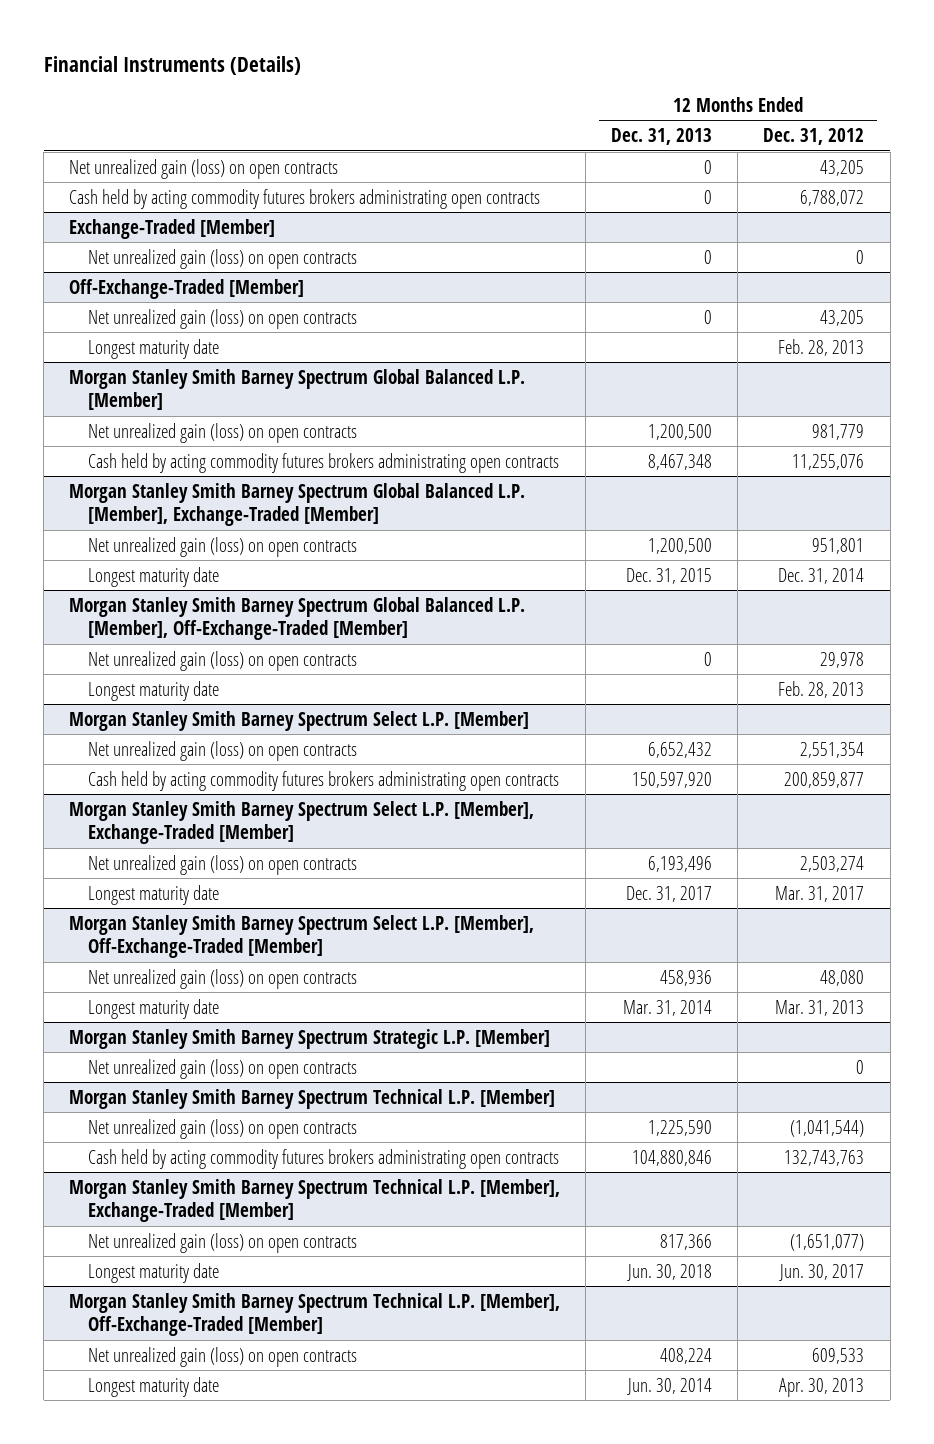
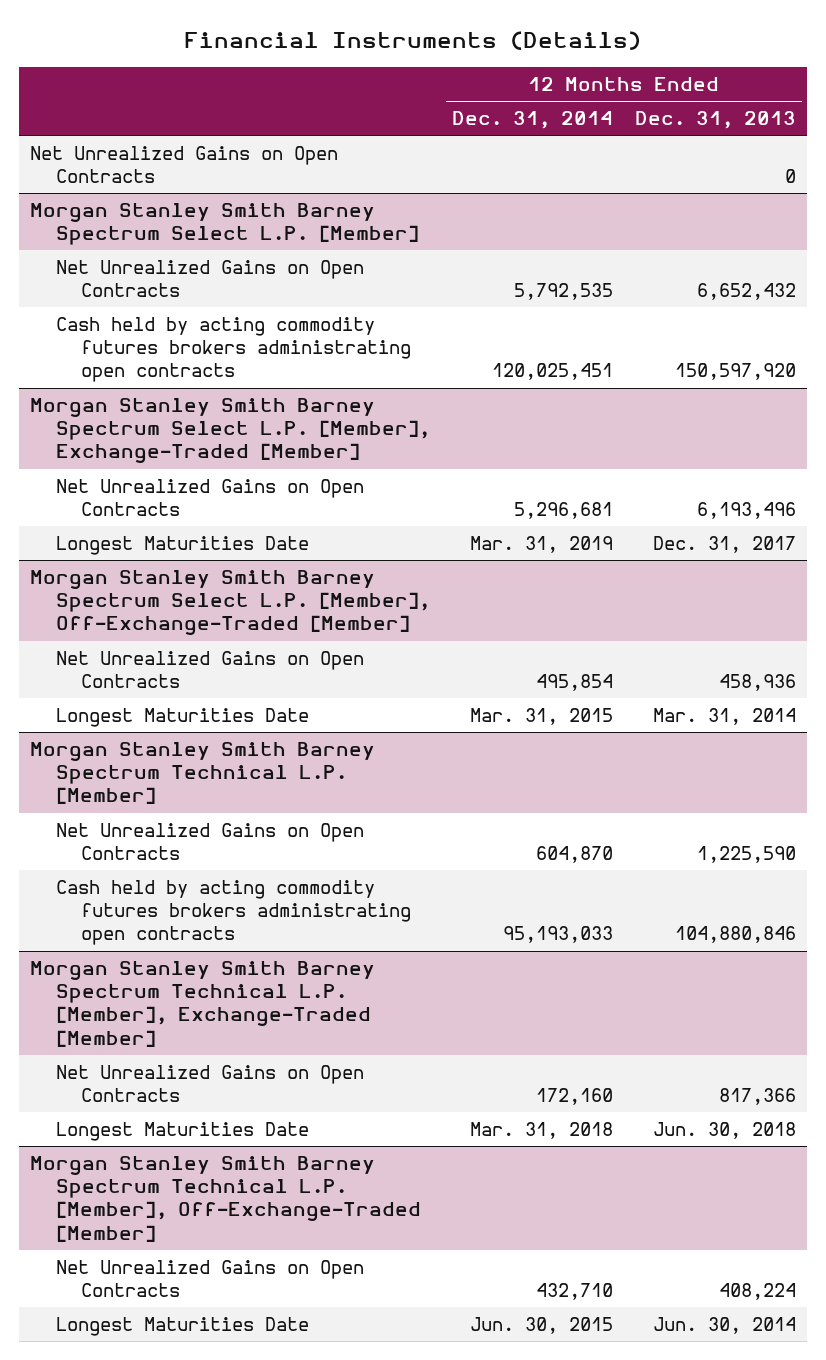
[763,128,865,146] Dec. 31, 2012 -> none
none -> [451,111,613,130] Dec. 31, 2014
[69,188,541,209] Cash held by acting commodity futures brokers administrating open contracts -> none
[69,218,276,239] Exchange-Traded [Member] -> none
[88,248,358,269] Net unrealized gain (loss) on open contracts -> none
[69,278,305,299] Off-Exchange-Traded [Member] -> none
[88,308,358,329] Net unrealized gain (loss) on open contracts -> none
[88,338,220,359] Longest maturity date -> none
[69,368,526,411] Morgan Stanley Smith Barney Spectrum Global Balanced L.P. [Member] -> none
[88,422,358,443] Net unrealized gain (loss) on open contracts -> none
[88,452,560,473] Cash held by acting commodity futures brokers administrating open contracts -> none
[69,482,526,527] Morgan Stanley Smith Barney Spectrum Global Balanced L.P. [Member], Exchange-Traded [Member] -> none
[88,536,358,557] Net unrealized gain (loss) on open contracts -> none
[88,566,220,587] Longest maturity date -> none
[69,596,526,641] Morgan Stanley Smith Barney Spectrum Global Balanced L.P. [Member], Off-Exchange-Traded [Member] -> none
[88,650,358,671] Net unrealized gain (loss) on open contracts -> none
[88,680,220,701] Longest maturity date -> none
[69,158,339,179] Net unrealized gain (loss) on open contracts -> [30,146,339,184] Net Unrealized Gains on Open Contracts
[88,740,358,761] Net unrealized gain (loss) on open contracts -> [55,260,364,298] Net Unrealized Gains on Open Contracts
[88,854,358,875] Net unrealized gain (loss) on open contracts -> [55,479,364,517] Net Unrealized Gains on Open Contracts
[88,884,220,905] Longest maturity date -> [55,536,309,556] Longest Maturities Date
[69,1028,551,1049] Morgan Stanley Smith Barney Spectrum Strategic L.P. [Member] -> none
[88,1058,358,1079] Net unrealized gain (loss) on open contracts -> none
[88,968,358,989] Net unrealized gain (loss) on open contracts -> [55,651,364,689] Net Unrealized Gains on Open Contracts
[88,998,220,1019] Longest maturity date -> [55,708,309,728] Longest Maturities Date
[88,1118,358,1139] Net unrealized gain (loss) on open contracts -> [55,823,364,861] Net Unrealized Gains on Open Contracts
[88,1232,358,1253] Net unrealized gain (loss) on open contracts -> [55,1065,364,1103] Net Unrealized Gains on Open Contracts
[88,1262,220,1283] Longest maturity date -> [55,1122,309,1142] Longest Maturities Date
[88,1346,358,1367] Net unrealized gain (loss) on open contracts -> [55,1260,364,1298] Net Unrealized Gains on Open Contracts
[88,1376,220,1397] Longest maturity date -> [55,1317,309,1337] Longest Maturities Date

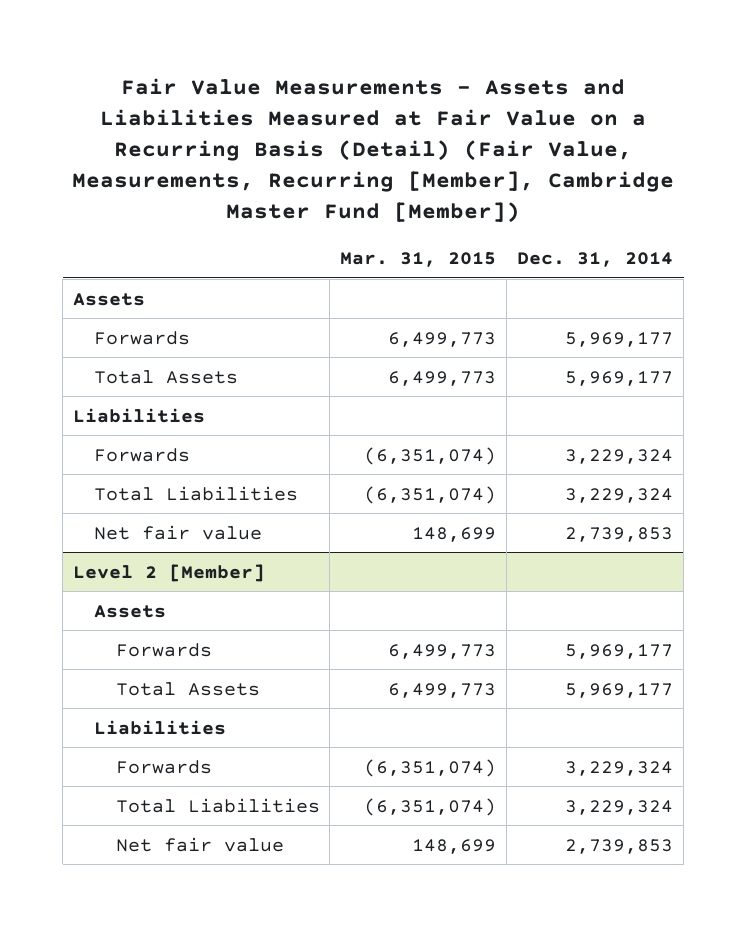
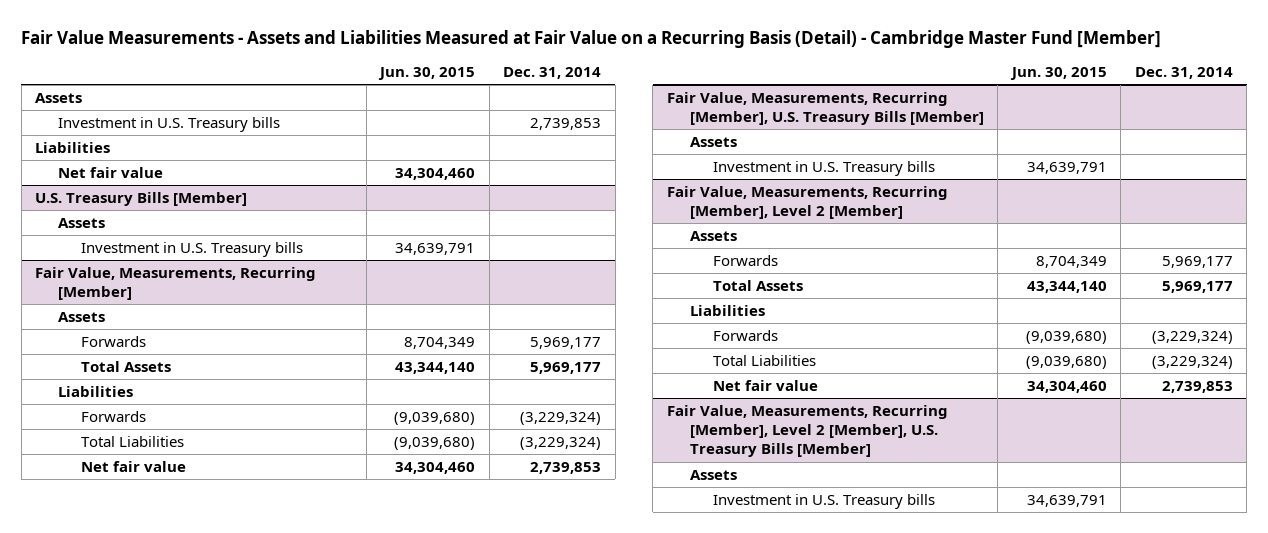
[72,78,675,224] Fair Value Measurements - Assets and Liabilities Measured at Fair Value on a Recurring Basis (Detail) (Fair Value, Measurements, Recurring [Member], Cambridge Master Fund [Member]) -> [21,30,1162,49] Fair Value Measurements - Assets and Liabilities Measured at Fair Value on a Recurring Basis (Detail) - Cambridge Master Fund [Member]
[340,251,497,267] Mar. 31, 2015 -> none
none -> [378,67,476,81] Jun. 30, 2015
none -> [58,116,281,132] Investment in U.S. Treasury bills
none -> [35,141,111,153] Liabilities
none -> [58,166,164,178] Net fair value
none -> [35,191,248,206] U.S. Treasury Bills [Member]
none -> [58,217,106,228] Assets
none -> [81,241,304,257] Investment in U.S. Treasury bills
none -> [35,266,317,301] Fair Value, Measurements, Recurring [Member]
none -> [58,311,106,322] Assets
[565,448,674,464] 3,229,324 -> [520,411,602,425] (3,229,324)
[565,487,674,503] 3,229,324 -> [520,436,602,450] (3,229,324)
[73,563,266,582] Level 2 [Member] -> none
none -> [666,91,984,126] Fair Value, Measurements, Recurring [Member], U.S. Treasury Bills [Member]
none -> [712,160,935,176] Investment in U.S. Treasury bills
none -> [666,185,948,220] Fair Value, Measurements, Recurring [Member], Level 2 [Member]
none -> [689,230,737,241] Assets
[565,760,674,776] 3,229,324 -> [1151,330,1233,344] (3,229,324)
[565,799,674,815] 3,229,324 -> [1151,355,1233,369] (3,229,324)
none -> [666,404,948,458] Fair Value, Measurements, Recurring [Member], Level 2 [Member], U.S. Treasury Bills [Member]
none -> [689,469,737,480] Assets
none -> [712,493,935,509] Investment in U.S. Treasury bills

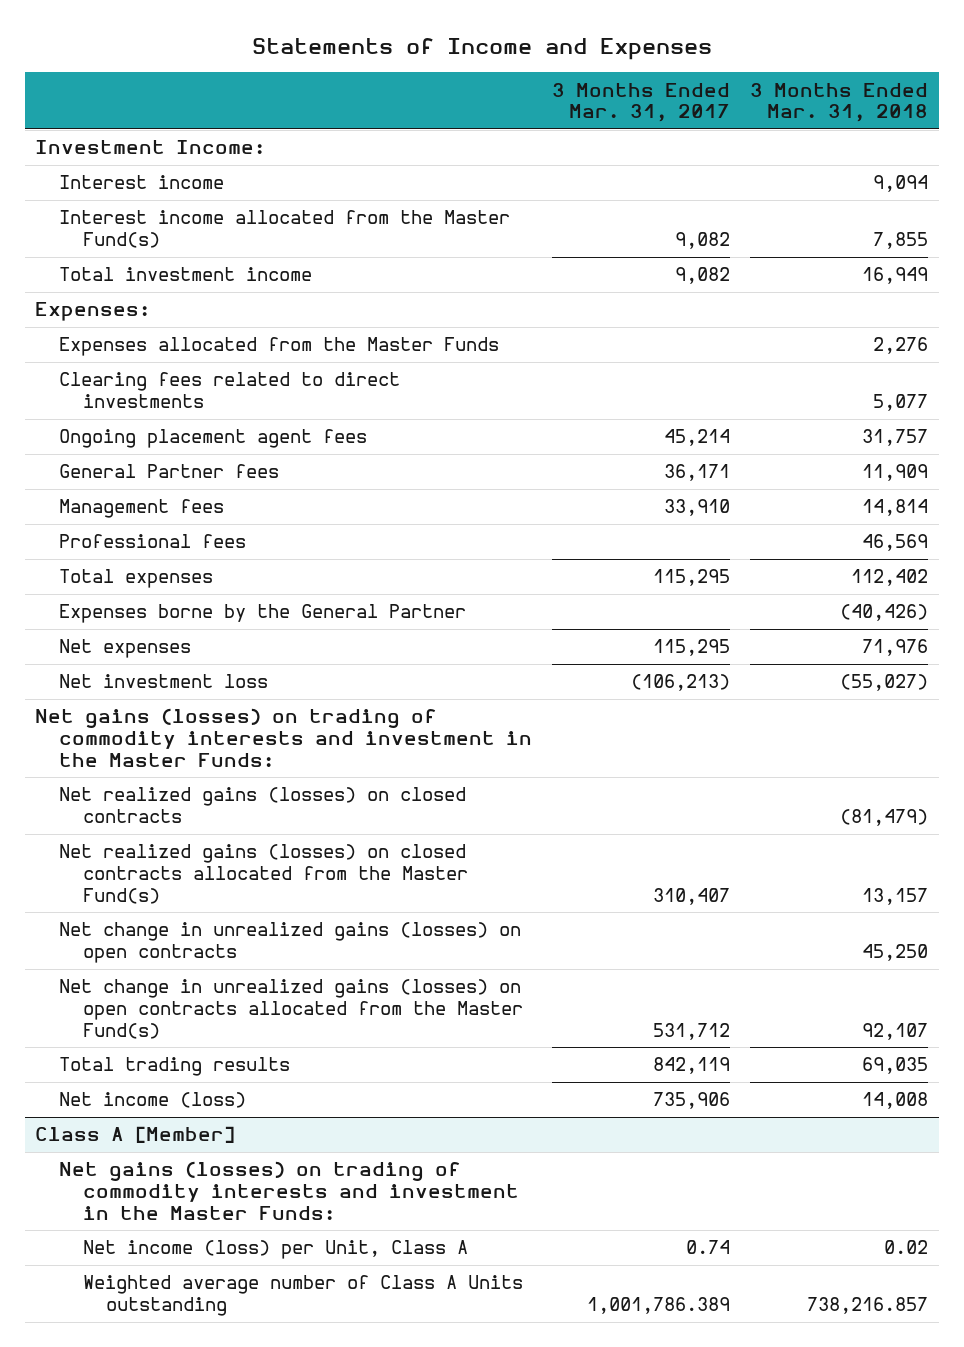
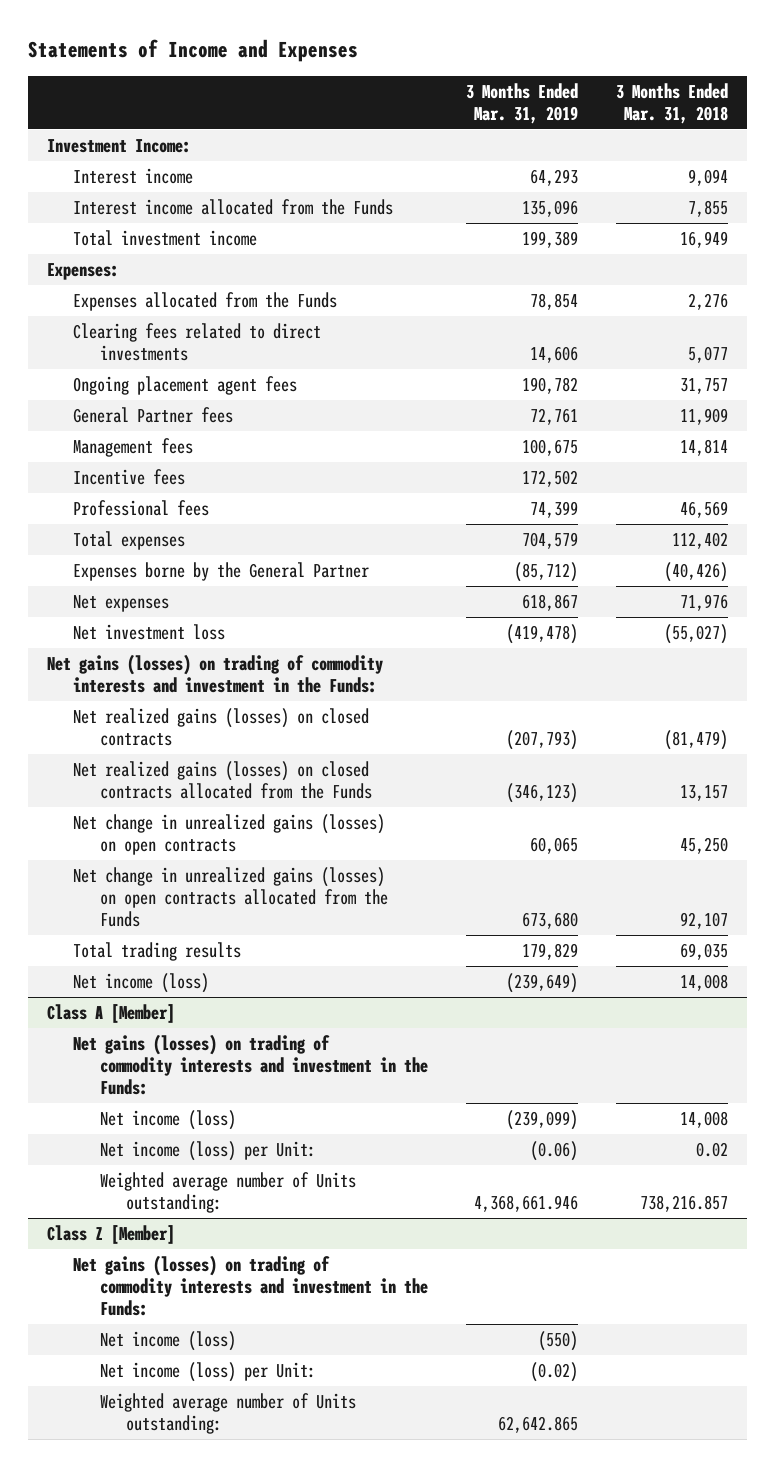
[552,82,731,123] 3 Months Ended Mar. 31, 2017 -> none
none -> [465,82,578,124] 3 Months Ended Mar. 31, 2019
[59,210,511,249] Interest income allocated from the Master Fund(s) -> [73,198,394,215] Interest income allocated from the Funds
[59,337,500,357] Expenses allocated from the Master Funds -> [73,291,338,311] Expenses allocated from the Funds
none -> [73,468,186,485] Incentive fees
[35,708,533,767] Net gains (losses) on trading of commodity interests and investment in the Master Funds: -> [47,653,384,693] Net gains (losses) on trading of commodity interests and investment in the Funds:
[59,844,468,904] Net realized gains (losses) on closed contracts allocated from the Master Fund(s) -> [73,760,372,799] Net realized gains (losses) on closed contracts allocated from the Funds
[59,979,523,1039] Net change in unrealized gains (losses) on open contracts allocated from the Master Fund(s) -> [73,866,388,927] Net change in unrealized gains (losses) on open contracts allocated from the Funds
[59,1161,519,1220] Net gains (losses) on trading of commodity interests and investment in the Master Funds: -> [73,1033,428,1095] Net gains (losses) on trading of commodity interests and investment in the Funds:
none -> [99,1109,236,1130] Net income (loss)
[82,1240,468,1260] Net income (loss) per Unit, Class A -> [99,1140,316,1161] Net income (loss) per Unit:
[82,1275,523,1317] Weighted average number of Class A Units outstanding -> [99,1171,356,1213] Weighted average number of Units outstanding:
none -> [47,1224,176,1244] Class Z [Member]
none -> [73,1254,428,1316] Net gains (losses) on trading of commodity interests and investment in the Funds:
none -> [99,1330,236,1351] Net income (loss)
none -> [99,1361,316,1382] Net income (loss) per Unit:
none -> [99,1392,356,1434] Weighted average number of Units outstanding:

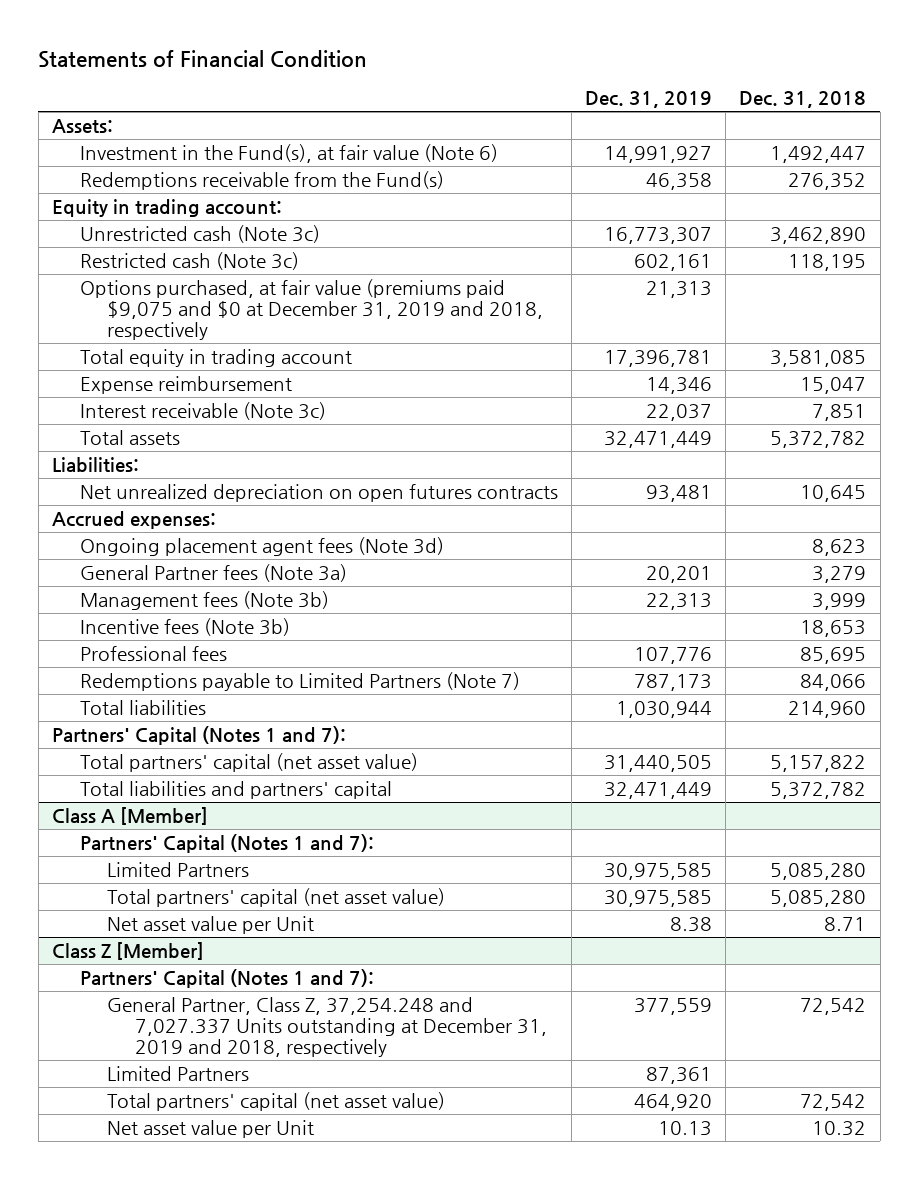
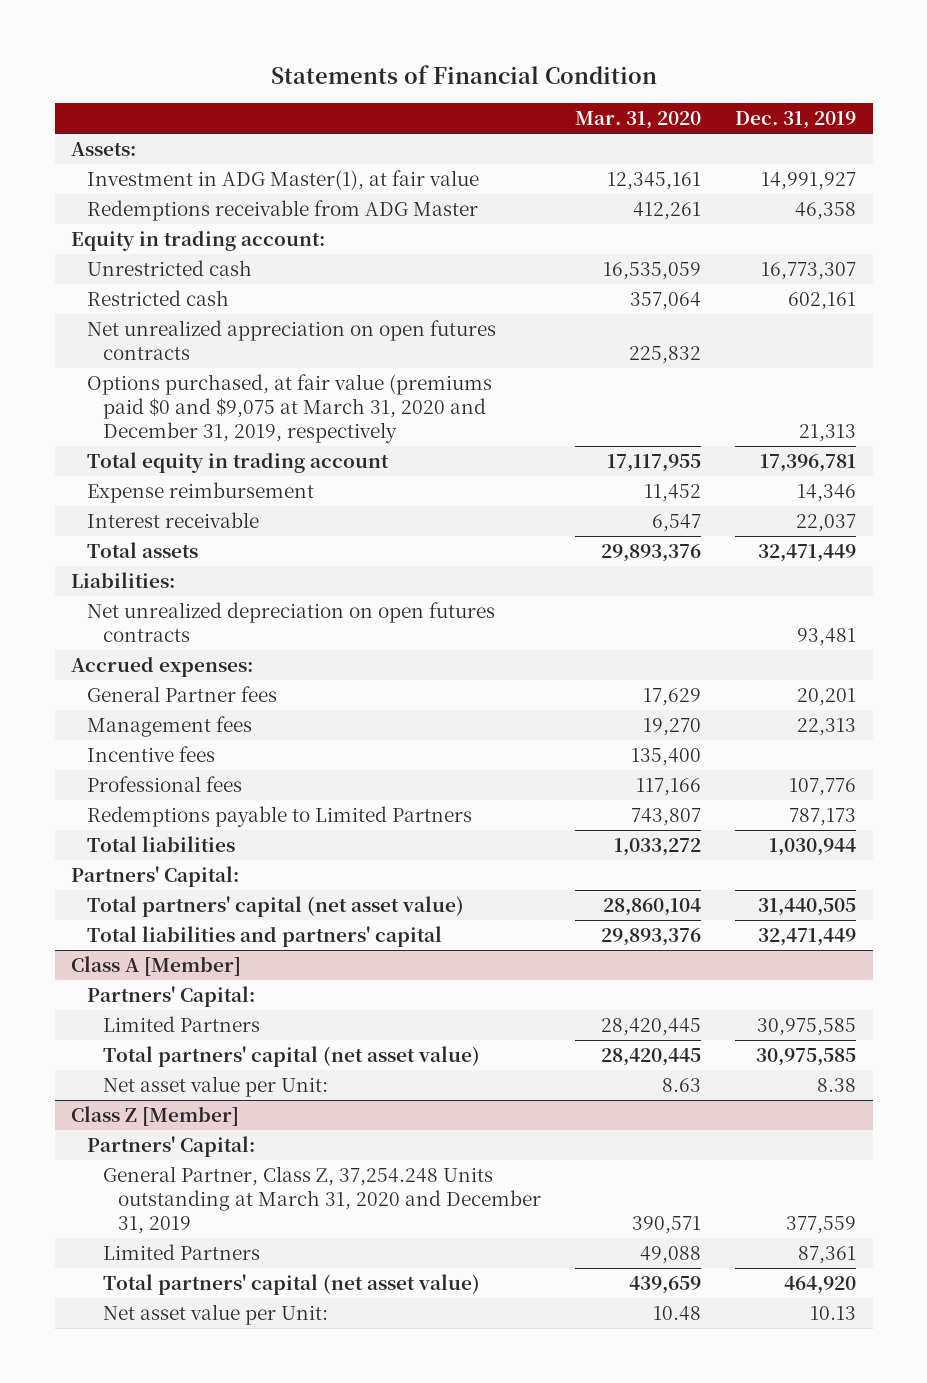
[739,91,867,109] Dec. 31, 2018 -> none
none -> [575,111,702,130] Mar. 31, 2020
[79,143,498,163] Investment in the Fund(s), at fair value (Note 6) -> [87,169,480,190] Investment in ADG Master(1), at fair value
[79,170,444,190] Redemptions receivable from the Fund(s) -> [87,199,479,221] Redemptions receivable from ADG Master
[79,224,320,243] Unrestricted cash (Note 3c) -> [87,259,253,276] Unrestricted cash
[79,251,299,270] Restricted cash (Note 3c) -> [87,289,230,306] Restricted cash
none -> [87,319,497,361] Net unrealized appreciation on open futures contracts
[79,278,544,341] Options purchased, at fair value (premiums paid $9,075 and $0 at December 31, 2019 and 2018, respectively -> [87,373,493,444] Options purchased, at fair value (premiums paid $0 and $9,075 at March 31, 2020 and December 31, 2019, respectively
[79,401,326,420] Interest receivable (Note 3c) -> [87,511,260,528] Interest receivable
[79,536,444,556] Ongoing placement agent fees (Note 3d) -> none
[79,563,347,582] General Partner fees (Note 3a) -> [87,685,278,702] General Partner fees
[79,590,329,610] Management fees (Note 3b) -> [87,715,253,737] Management fees
[79,617,290,636] Incentive fees (Note 3b) -> [87,745,216,762] Incentive fees
[79,671,520,691] Redemptions payable to Limited Partners (Note 7) -> [87,805,473,827] Redemptions payable to Limited Partners
[51,725,346,745] Partners' Capital (Notes 1 and 7): -> [71,865,240,887] Partners' Capital:
[79,833,374,853] Partners' Capital (Notes 1 and 7): -> [87,985,256,1007] Partners' Capital:
[107,915,315,934] Net asset value per Unit -> [102,1075,328,1097] Net asset value per Unit:
[79,968,374,988] Partners' Capital (Notes 1 and 7): -> [87,1135,256,1157] Partners' Capital:
[107,996,548,1058] General Partner, Class Z, 37,254.248 and 7,027.337 Units outstanding at December 31, 2019 and 2018, respectively -> [102,1165,542,1235] General Partner, Class Z, 37,254.248 Units outstanding at March 31, 2020 and December 31, 2019
[107,1119,315,1138] Net asset value per Unit -> [102,1303,328,1325] Net asset value per Unit:

